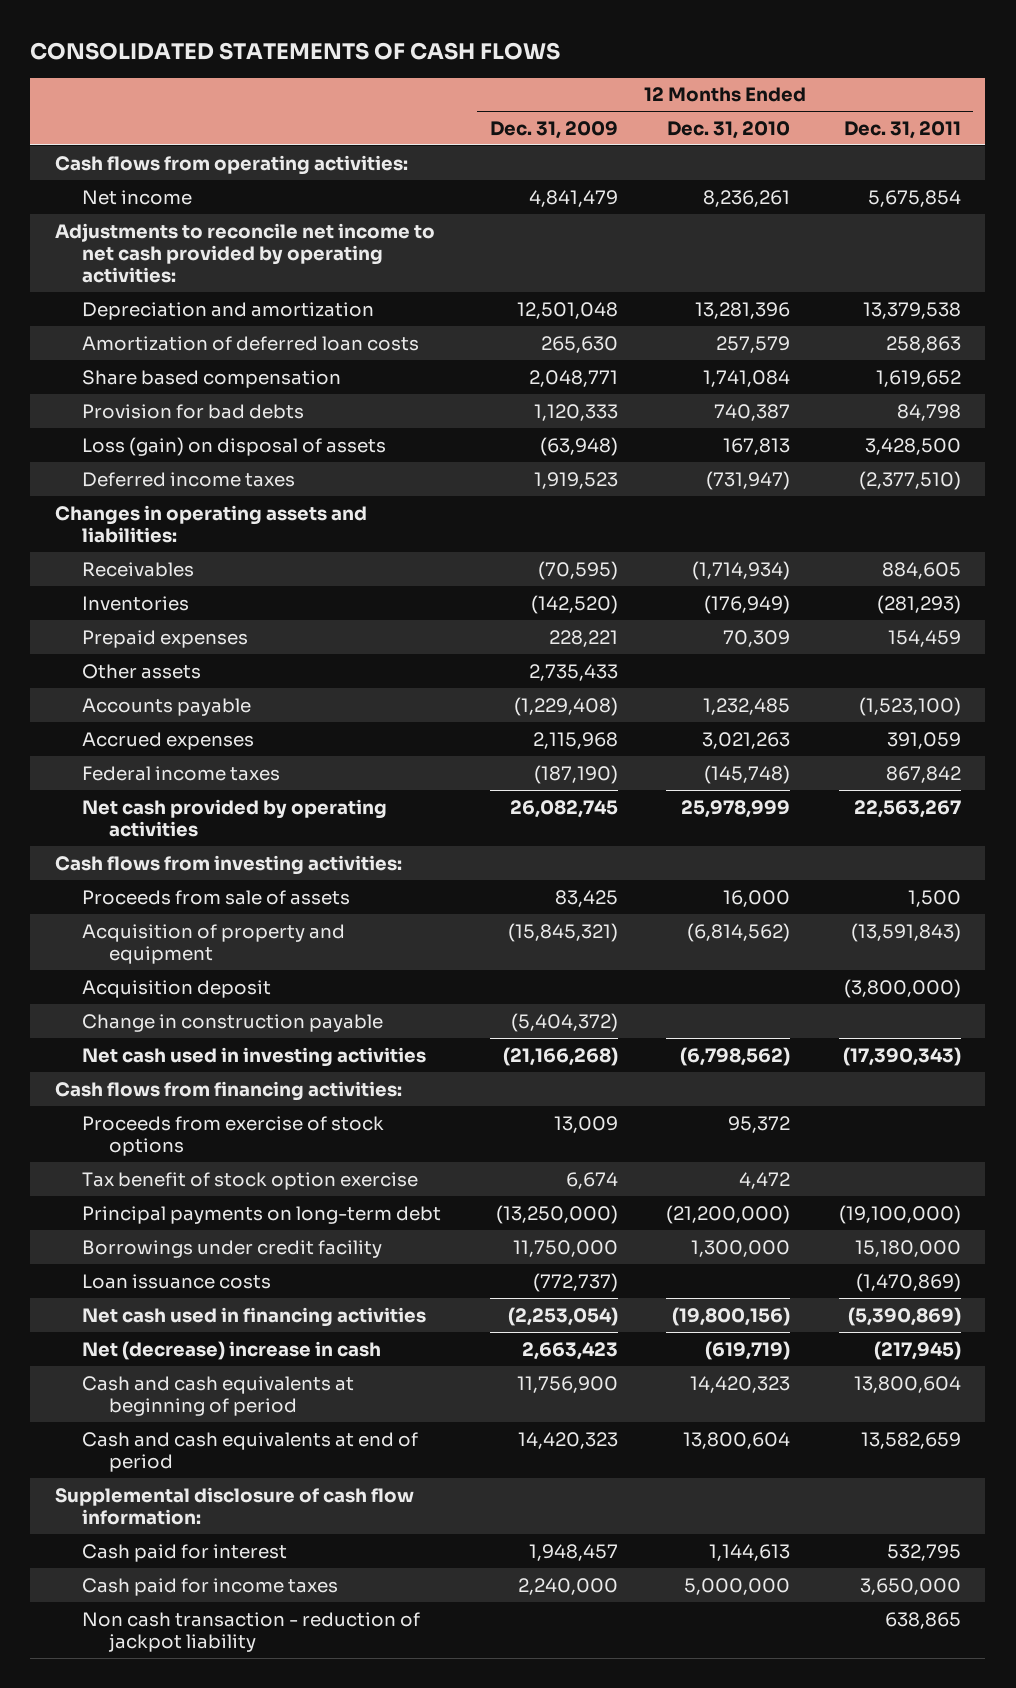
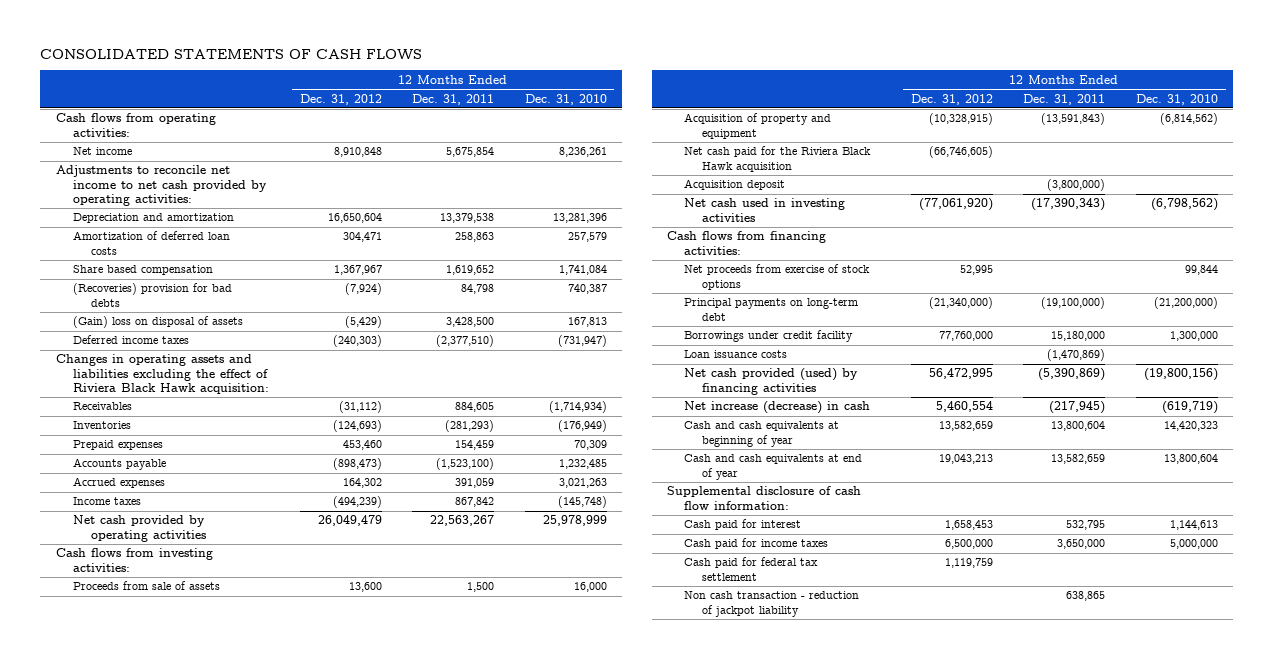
[489,120,618,139] Dec. 31, 2009 -> none
none -> [299,93,382,105] Dec. 31, 2012
[81,403,304,419] Provision for bad debts -> [73,283,233,307] (Recoveries) provision for bad debts
[81,436,386,456] Loss (gain) on disposal of assets -> [73,316,244,329] (Gain) loss on disposal of assets
[54,504,367,543] Changes in operating assets and liabilities: -> [55,354,270,394] Changes in operating assets and liabilities excluding the effect of Riviera Black Hawk acquisition:
[81,663,201,679] Other assets -> none
[81,765,280,781] Federal income taxes -> [73,497,142,506] Income taxes
none -> [684,146,872,172] Net cash paid for the Riviera Black Hawk acquisition
[81,1013,383,1032] Change in construction payable -> none
[81,1171,418,1190] Tax benefit of stock option exercise -> none
[81,1115,384,1156] Proceeds from exercise of stock options -> [684,264,871,290] Net proceeds from exercise of stock options
[728,1115,791,1133] 95,372 -> [1185,265,1219,276] 99,844
[81,1306,426,1327] Net cash used in financing activities -> [684,368,859,395] Net cash provided (used) by financing activities
[81,1340,381,1360] Net (decrease) increase in cash -> [684,401,871,415] Net increase (decrease) in cash
[81,1375,354,1416] Cash and cash equivalents at beginning of period -> [684,421,840,447] Cash and cash equivalents at beginning of year
[81,1431,418,1472] Cash and cash equivalents at end of period -> [684,454,863,480] Cash and cash equivalents at end of year
none -> [684,557,819,581] Cash paid for federal tax settlement

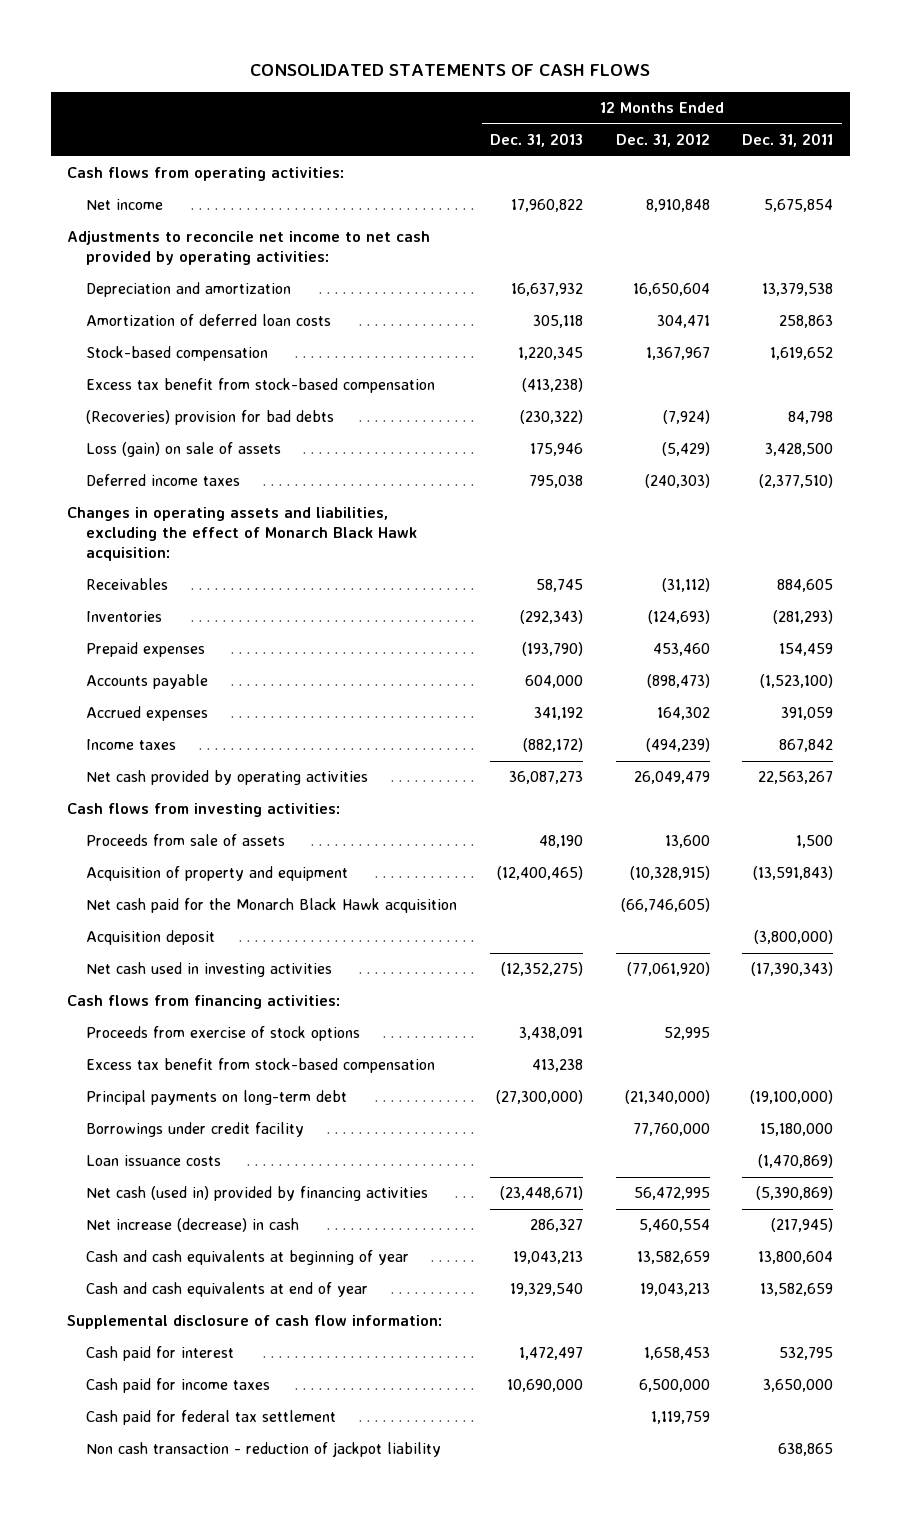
[524,93,607,105] Dec. 31, 2010 -> none
none -> [490,133,584,148] Dec. 31, 2013
[73,265,214,276] Share based compensation -> [86,346,269,362] Stock-based compensation
none -> [86,378,436,394] Excess tax benefit from stock-based compensation
[73,316,244,329] (Gain) loss on disposal of assets -> [86,442,282,458] Loss (gain) on sale of assets
[55,354,270,394] Changes in operating assets and liabilities excluding the effect of Riviera Black Hawk acquisition: -> [67,507,418,562] Changes in operating assets and liabilities, excluding the effect of Monarch Black Hawk acquisition:
[684,146,872,172] Net cash paid for the Riviera Black Hawk acquisition -> [86,898,458,914] Net cash paid for the Monarch Black Hawk acquisition
[684,264,871,290] Net proceeds from exercise of stock options -> [86,1026,361,1042] Proceeds from exercise of stock options
none -> [86,1058,436,1074] Excess tax benefit from stock-based compensation
[684,368,859,395] Net cash provided (used) by financing activities -> [86,1186,429,1202] Net cash (used in) provided by financing activities

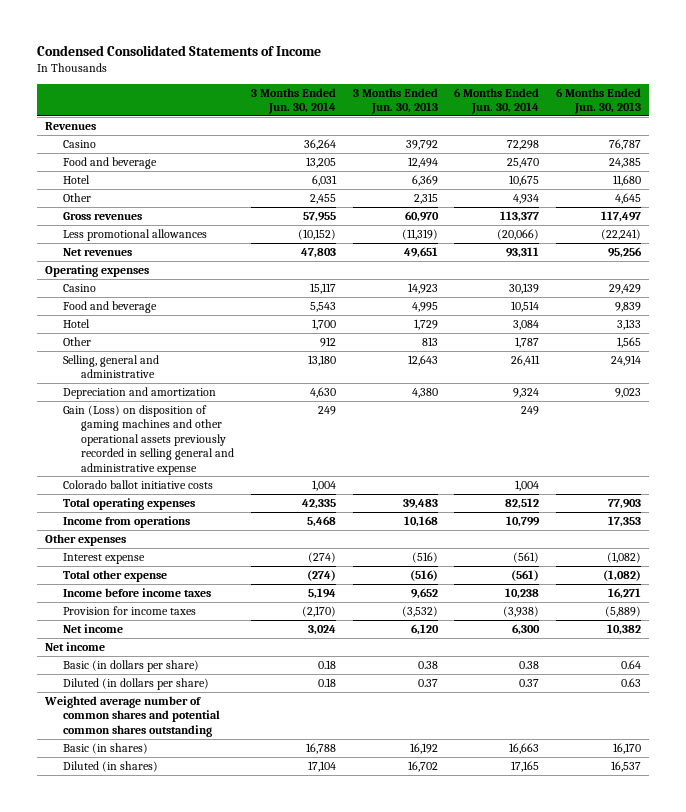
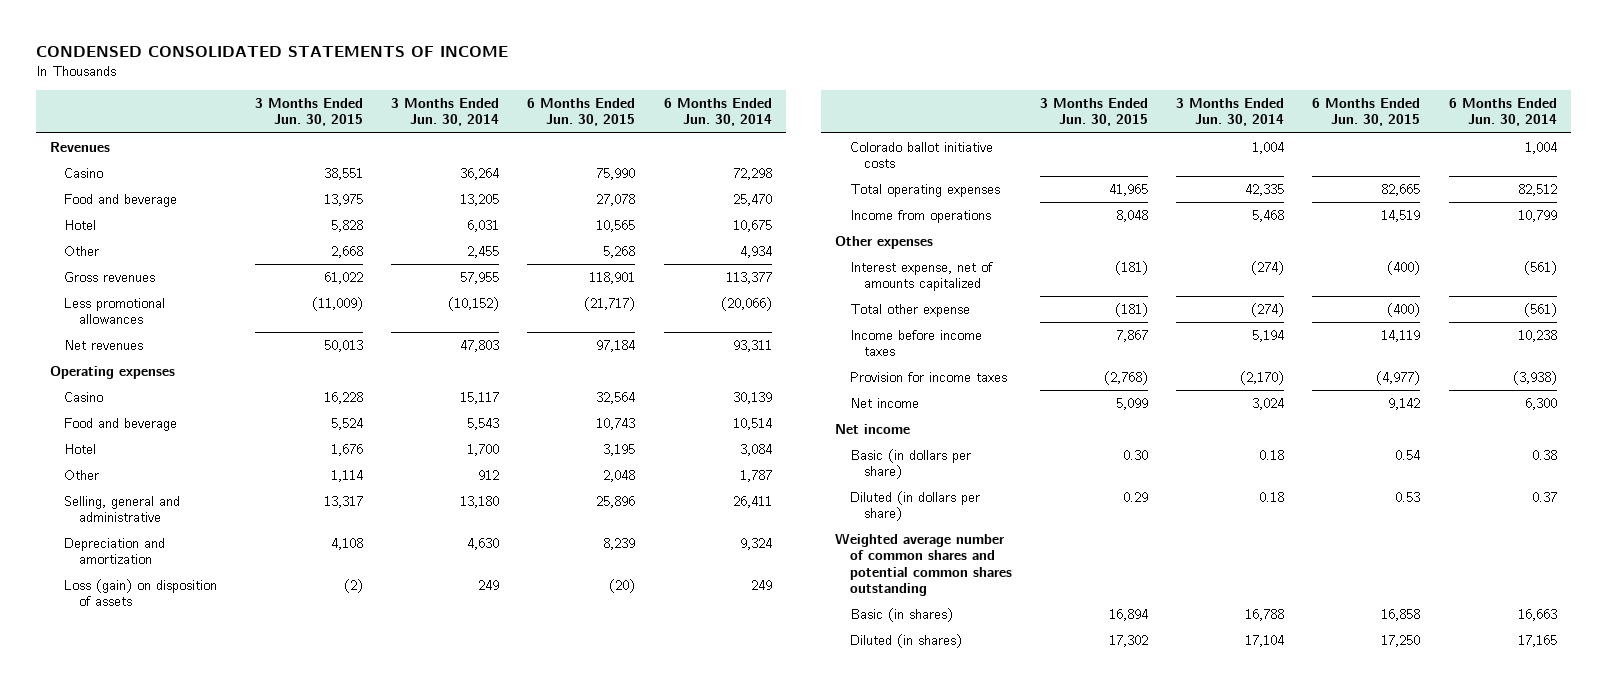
[37,44,322,56] Condensed Consolidated Statements of Income -> [35,46,508,58] CONDENSED CONSOLIDATED STATEMENTS OF INCOME
[352,87,438,115] 3 Months Ended Jun. 30, 2013 -> none
[555,87,641,115] 6 Months Ended Jun. 30, 2013 -> none
none -> [254,98,363,127] 3 Months Ended Jun. 30, 2015
none -> [527,98,636,127] 6 Months Ended Jun. 30, 2015
[63,405,235,475] Gain (Loss) on disposition of gaming machines and other operational assets previously recorded in selling general and administrative expense -> [64,578,218,607] Loss (gain) on disposition of assets
[63,553,146,565] Interest expense -> [849,261,993,292] Interest expense, net of amounts capitalized

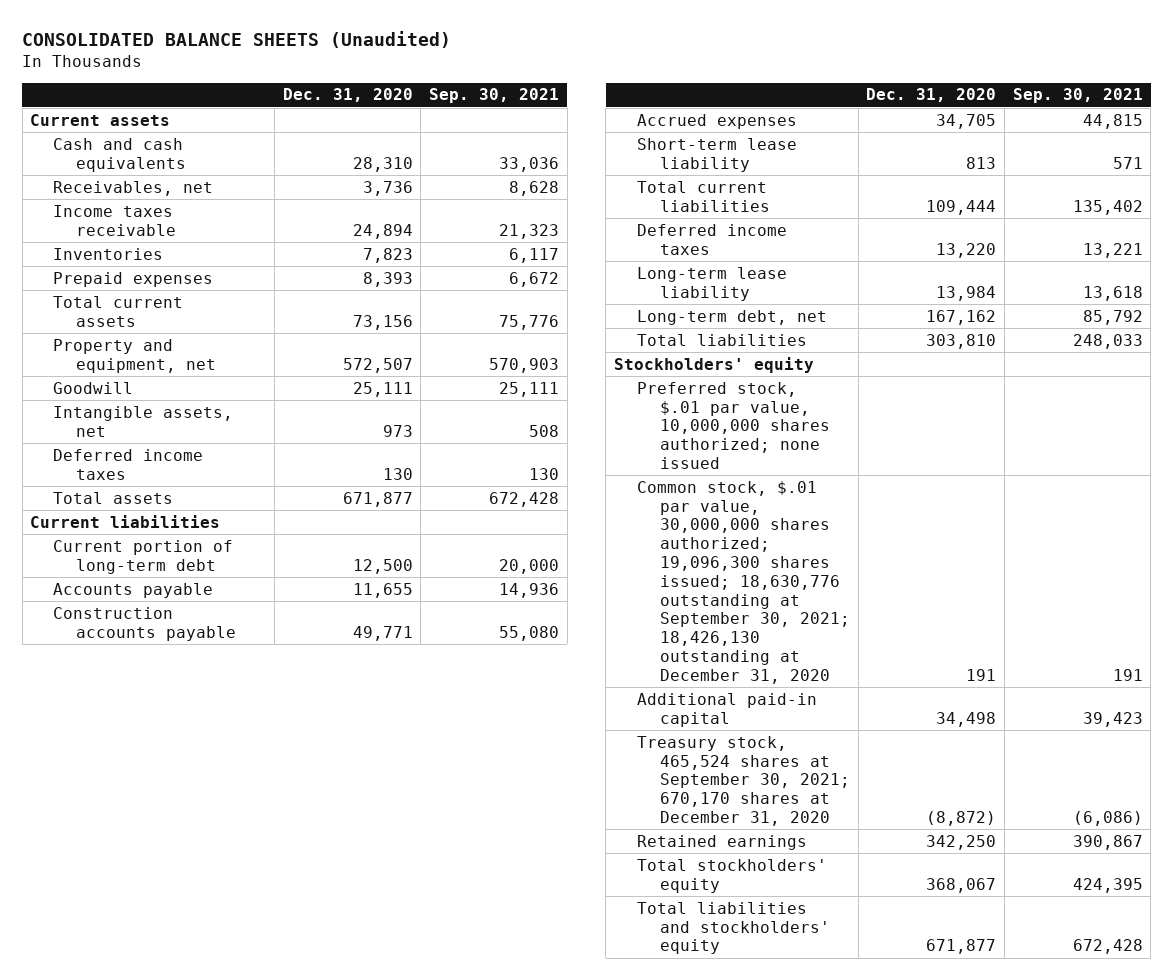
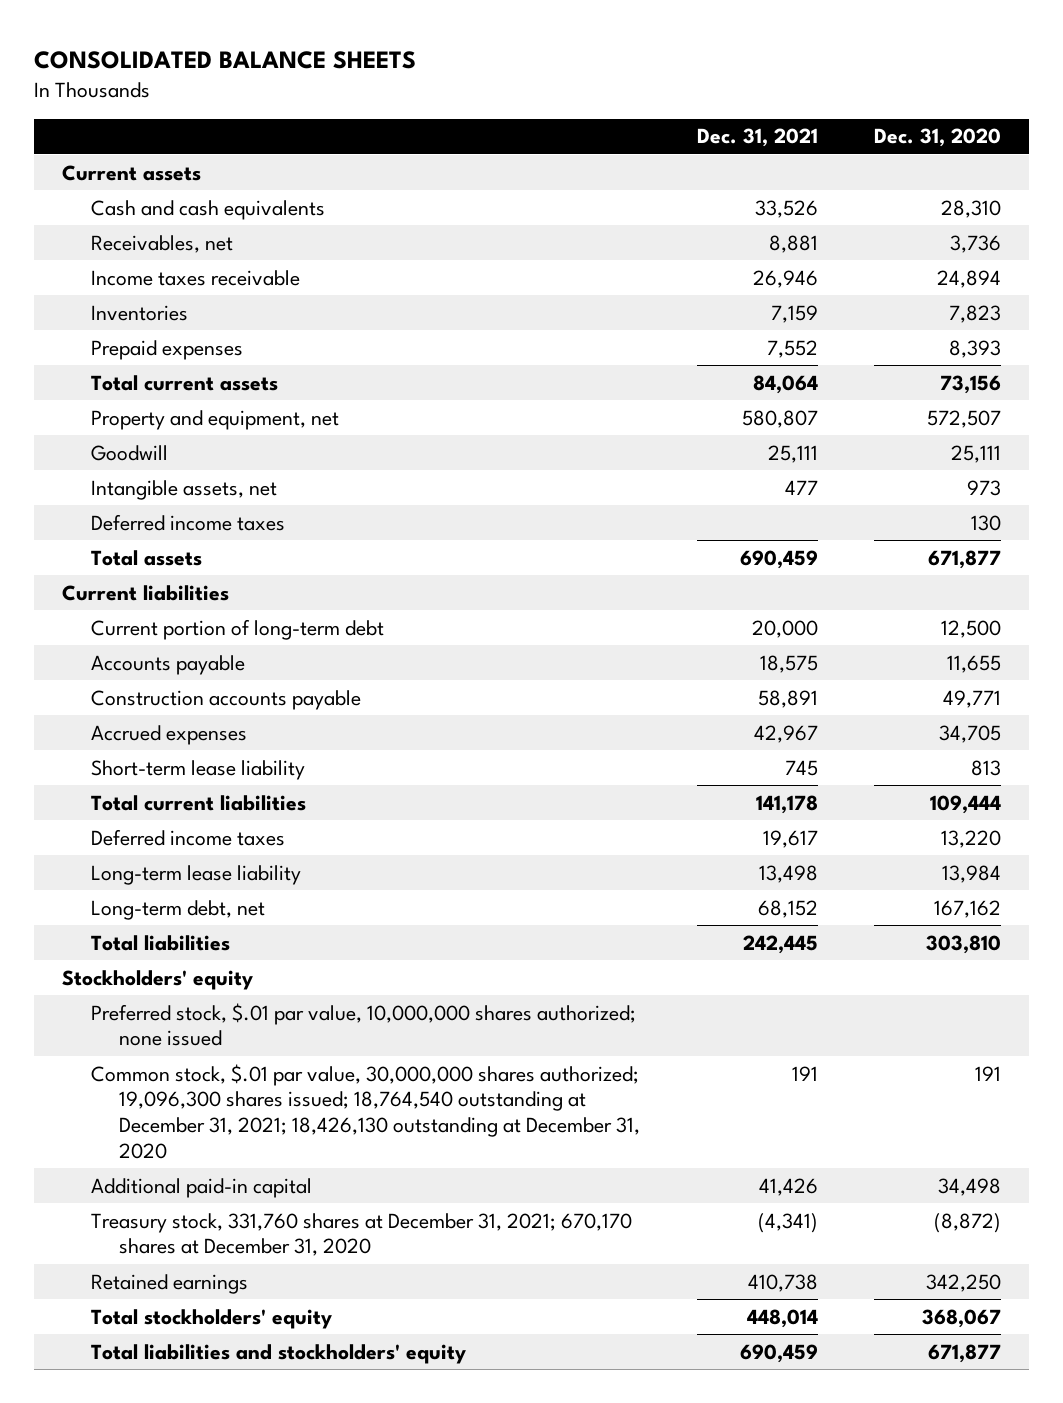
[22,31,452,49] CONSOLIDATED BALANCE SHEETS (Unaudited) -> [34,50,417,69] CONSOLIDATED BALANCE SHEETS
[429,88,560,104] Sep. 30, 2021 -> none
none -> [696,128,818,148] Dec. 31, 2021
[637,480,851,684] Common stock, $.01 par value, 30,000,000 shares authorized; 19,096,300 shares issued; 18,630,776 outstanding at September 30, 2021; 18,426,130 outstanding at December 31, 2020 -> [90,1063,641,1159] Common stock, $.01 par value, 30,000,000 shares authorized; 19,096,300 shares issued; 18,764,540 outstanding at December 31, 2021; 18,426,130 outstanding at December 31, 2020
[637,735,851,826] Treasury stock, 465,524 shares at September 30, 2021; 670,170 shares at December 31, 2020 -> [90,1212,632,1257] Treasury stock, 331,760 shares at December 31, 2021; 670,170 shares at December 31, 2020

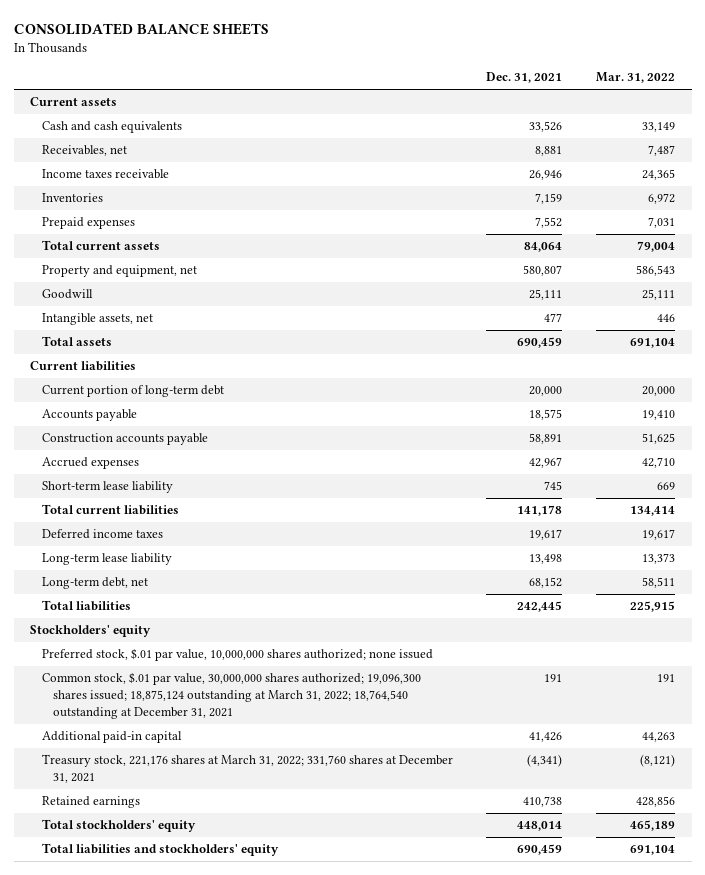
[873,128,1001,148] Dec. 31, 2020 -> none
none -> [595,72,675,84] Mar. 31, 2022
[90,513,285,531] Deferred income taxes -> none
[90,1063,641,1159] Common stock, $.01 par value, 30,000,000 shares authorized; 19,096,300 shares issued; 18,764,540 outstanding at December 31, 2021; 18,426,130 outstanding at December 31, 2020 -> [41,672,421,720] Common stock, $.01 par value, 30,000,000 shares authorized; 19,096,300 shares issued; 18,875,124 outstanding at March 31, 2022; 18,764,540 outstanding at December 31, 2021
[90,1212,632,1257] Treasury stock, 331,760 shares at December 31, 2021; 670,170 shares at December 31, 2020 -> [41,754,453,784] Treasury stock, 221,176 shares at March 31, 2022; 331,760 shares at December 31, 2021

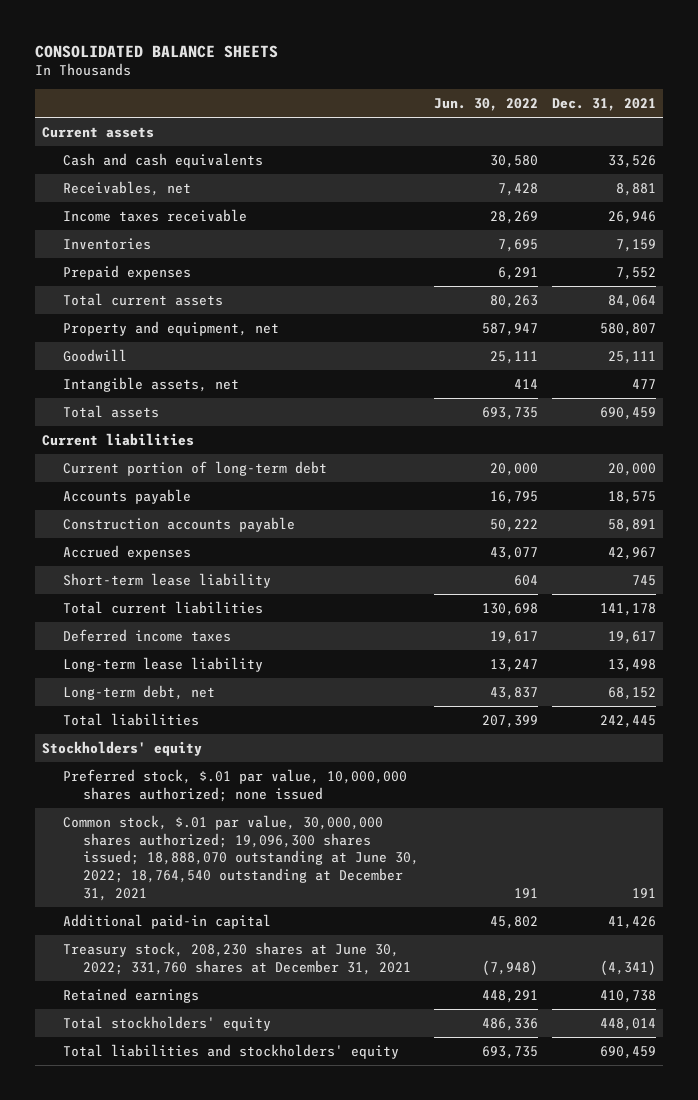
[595,72,675,84] Mar. 31, 2022 -> none
none -> [433,97,538,111] Jun. 30, 2022
[41,672,421,720] Common stock, $.01 par value, 30,000,000 shares authorized; 19,096,300 shares issued; 18,875,124 outstanding at March 31, 2022; 18,764,540 outstanding at December 31, 2021 -> [62,815,420,901] Common stock, $.01 par value, 30,000,000 shares authorized; 19,096,300 shares issued; 18,888,070 outstanding at June 30, 2022; 18,764,540 outstanding at December 31, 2021
[41,754,453,784] Treasury stock, 221,176 shares at March 31, 2022; 331,760 shares at December 31, 2021 -> [62,942,412,975] Treasury stock, 208,230 shares at June 30, 2022; 331,760 shares at December 31, 2021

